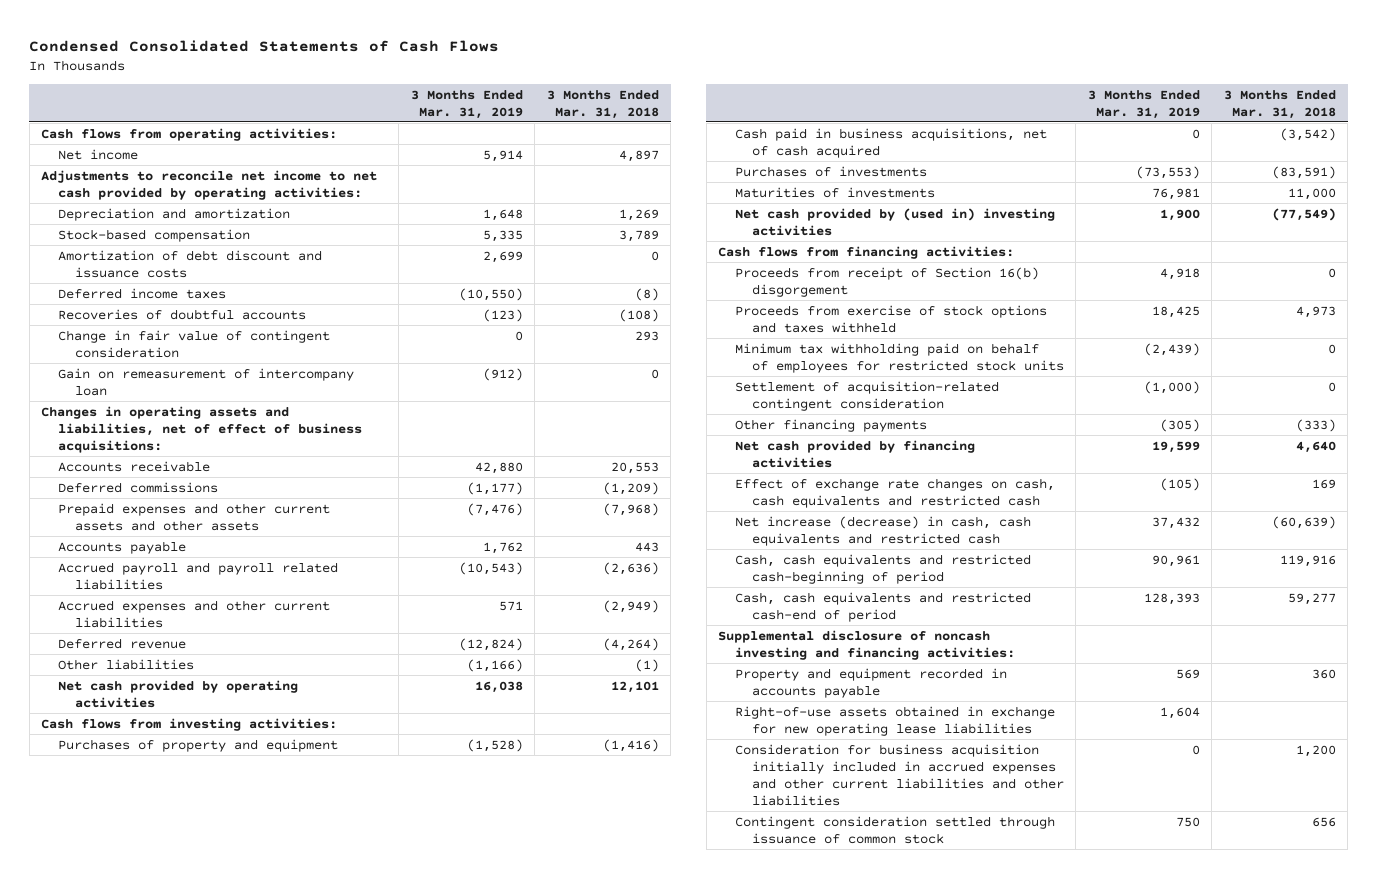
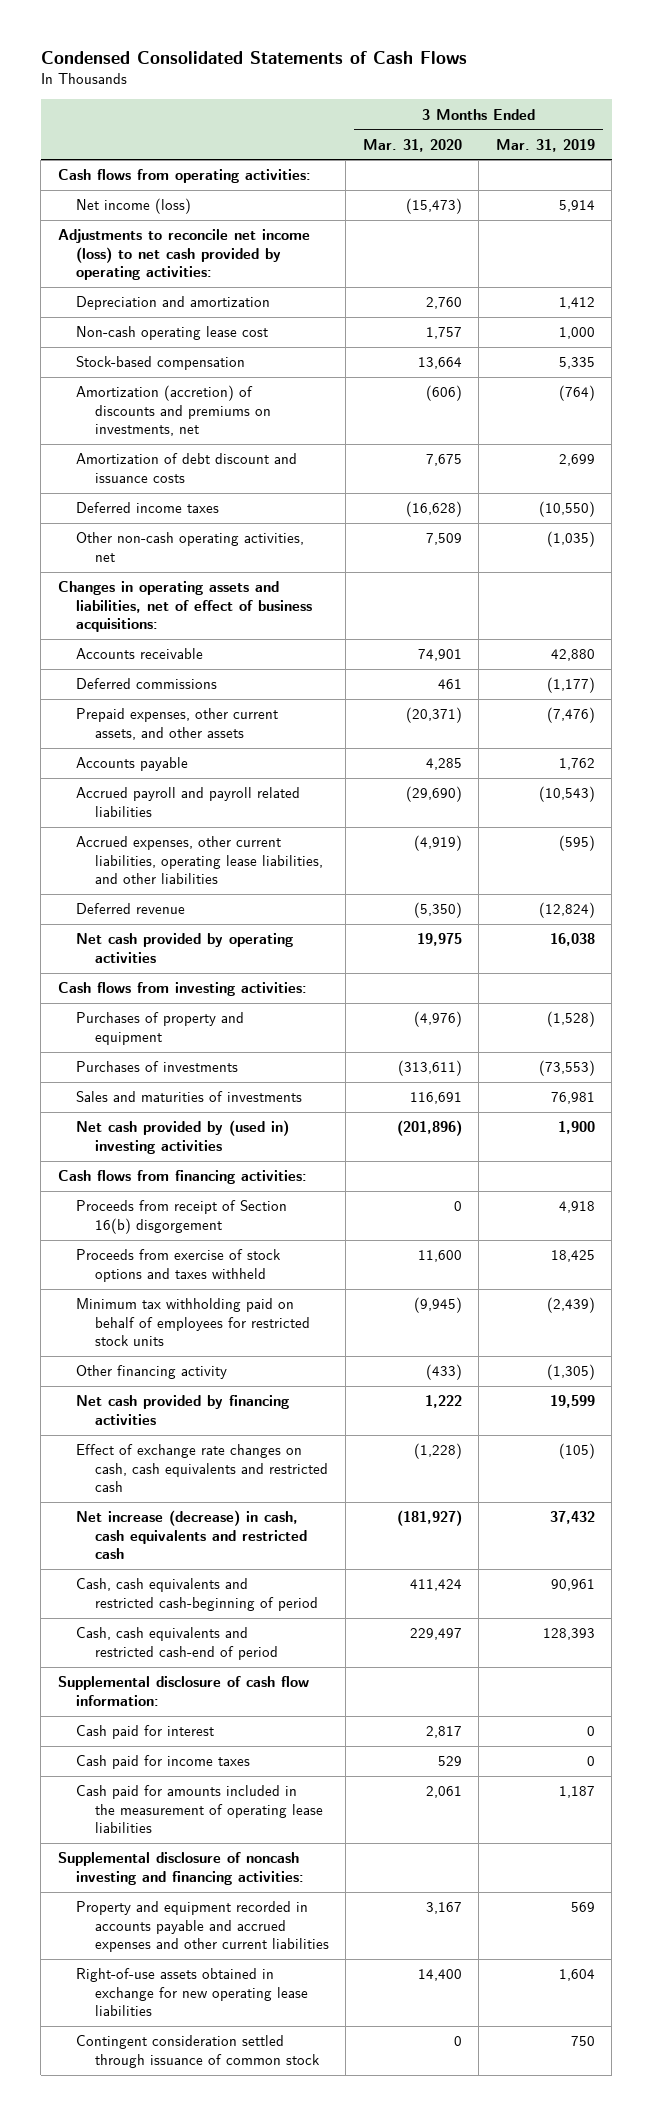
[546,89,659,119] 3 Months Ended Mar. 31, 2018 -> none
none -> [362,138,462,152] Mar. 31, 2020
[57,148,138,160] Net income -> [76,198,192,215] Net income (loss)
[41,169,378,200] Adjustments to reconcile net income to net cash provided by operating activities: -> [57,229,310,281] Adjustments to reconcile net income (loss) to net cash provided by operating activities:
[482,208,523,221] 1,648 -> [558,297,595,310] 1,412
none -> [76,326,269,341] Non-cash operating lease cost
none -> [76,385,271,437] Amortization (accretion) of discounts and premiums on investments, net
[57,308,306,320] Recoveries of doubtful accounts -> none
[57,329,330,358] Change in fair value of contingent consideration -> none
[57,367,354,396] Gain on remeasurement of intercompany loan -> none
none -> [76,532,305,562] Other non-cash operating activities, net
[57,502,330,531] Prepaid expenses and other current assets and other assets -> [76,708,279,740] Prepaid expenses, other current assets, and other assets
[57,599,330,628] Accrued expenses and other current liabilities -> [76,836,323,885] Accrued expenses, other current liabilities, operating lease liabilities, and other liabilities
[498,600,523,611] 571 -> [558,835,595,852] (595)
[57,658,194,670] Other liabilities -> none
[734,127,1047,158] Cash paid in business acquisitions, net of cash acquired -> none
[734,186,935,198] Maturities of investments -> [76,1091,303,1103] Sales and maturities of investments
[734,380,999,411] Settlement of acquisition-related contingent consideration -> none
[734,418,927,432] Other financing payments -> [76,1365,228,1380] Other financing activity
[1159,418,1200,432] (305) -> [546,1364,595,1381] (1,305)
none -> [57,1676,309,1706] Supplemental disclosure of cash flow information:
none -> [76,1725,215,1740] Cash paid for interest
none -> [76,1755,251,1770] Cash paid for income taxes
none -> [76,1785,323,1834] Cash paid for amounts included in the measurement of operating lease liabilities
[734,667,1007,698] Property and equipment recorded in accounts payable -> [76,1901,329,1953] Property and equipment recorded in accounts payable and accrued expenses and other current liabilities
[734,743,1064,806] Consideration for business acquisition initially included in accrued expenses and other current liabilities and other liabilities -> none

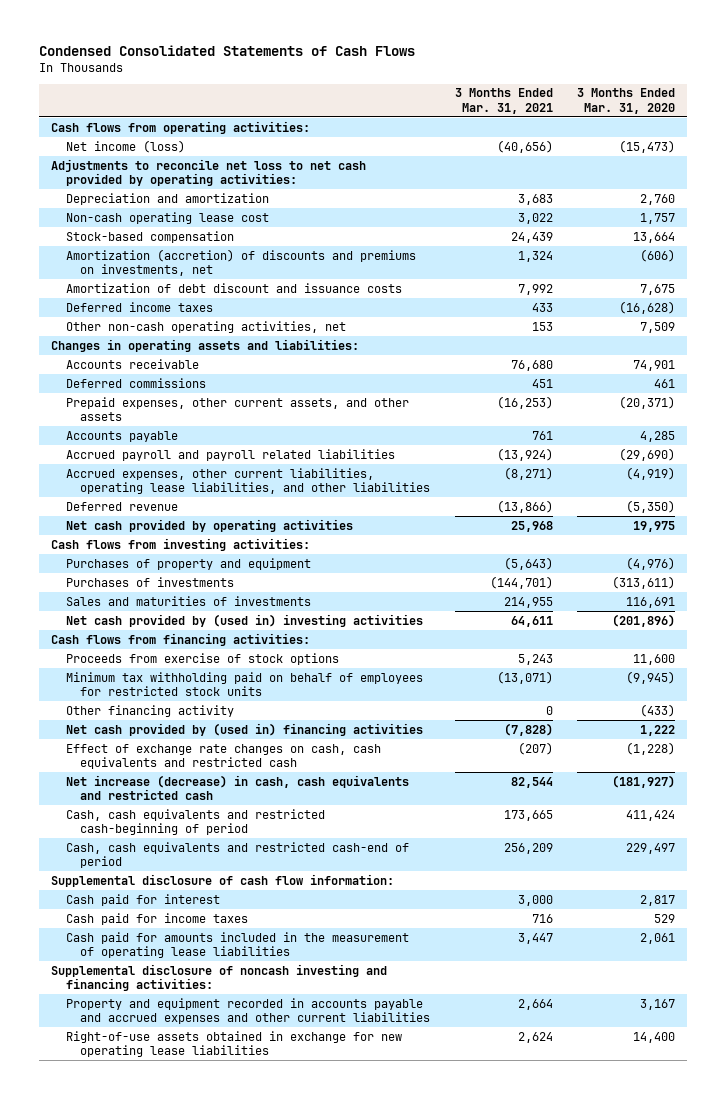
[495,138,595,152] Mar. 31, 2019 -> none
none -> [454,88,553,114] 3 Months Ended Mar. 31, 2021
[57,229,310,281] Adjustments to reconcile net income (loss) to net cash provided by operating activities: -> [50,158,366,186] Adjustments to reconcile net loss to net cash provided by operating activities:
[57,581,313,633] Changes in operating assets and liabilities, net of effect of business acquisitions: -> [50,338,359,352] Changes in operating assets and liabilities:
[76,1200,288,1234] Proceeds from receipt of Section 16(b) disgorgement -> none
[76,1249,282,1282] Proceeds from exercise of stock options and taxes withheld -> [65,652,339,665] Proceeds from exercise of stock options
[76,1395,290,1425] Net cash provided by financing activities -> [65,722,423,736] Net cash provided by (used in) financing activities
[76,2035,320,2068] Contingent consideration settled through issuance of common stock -> none

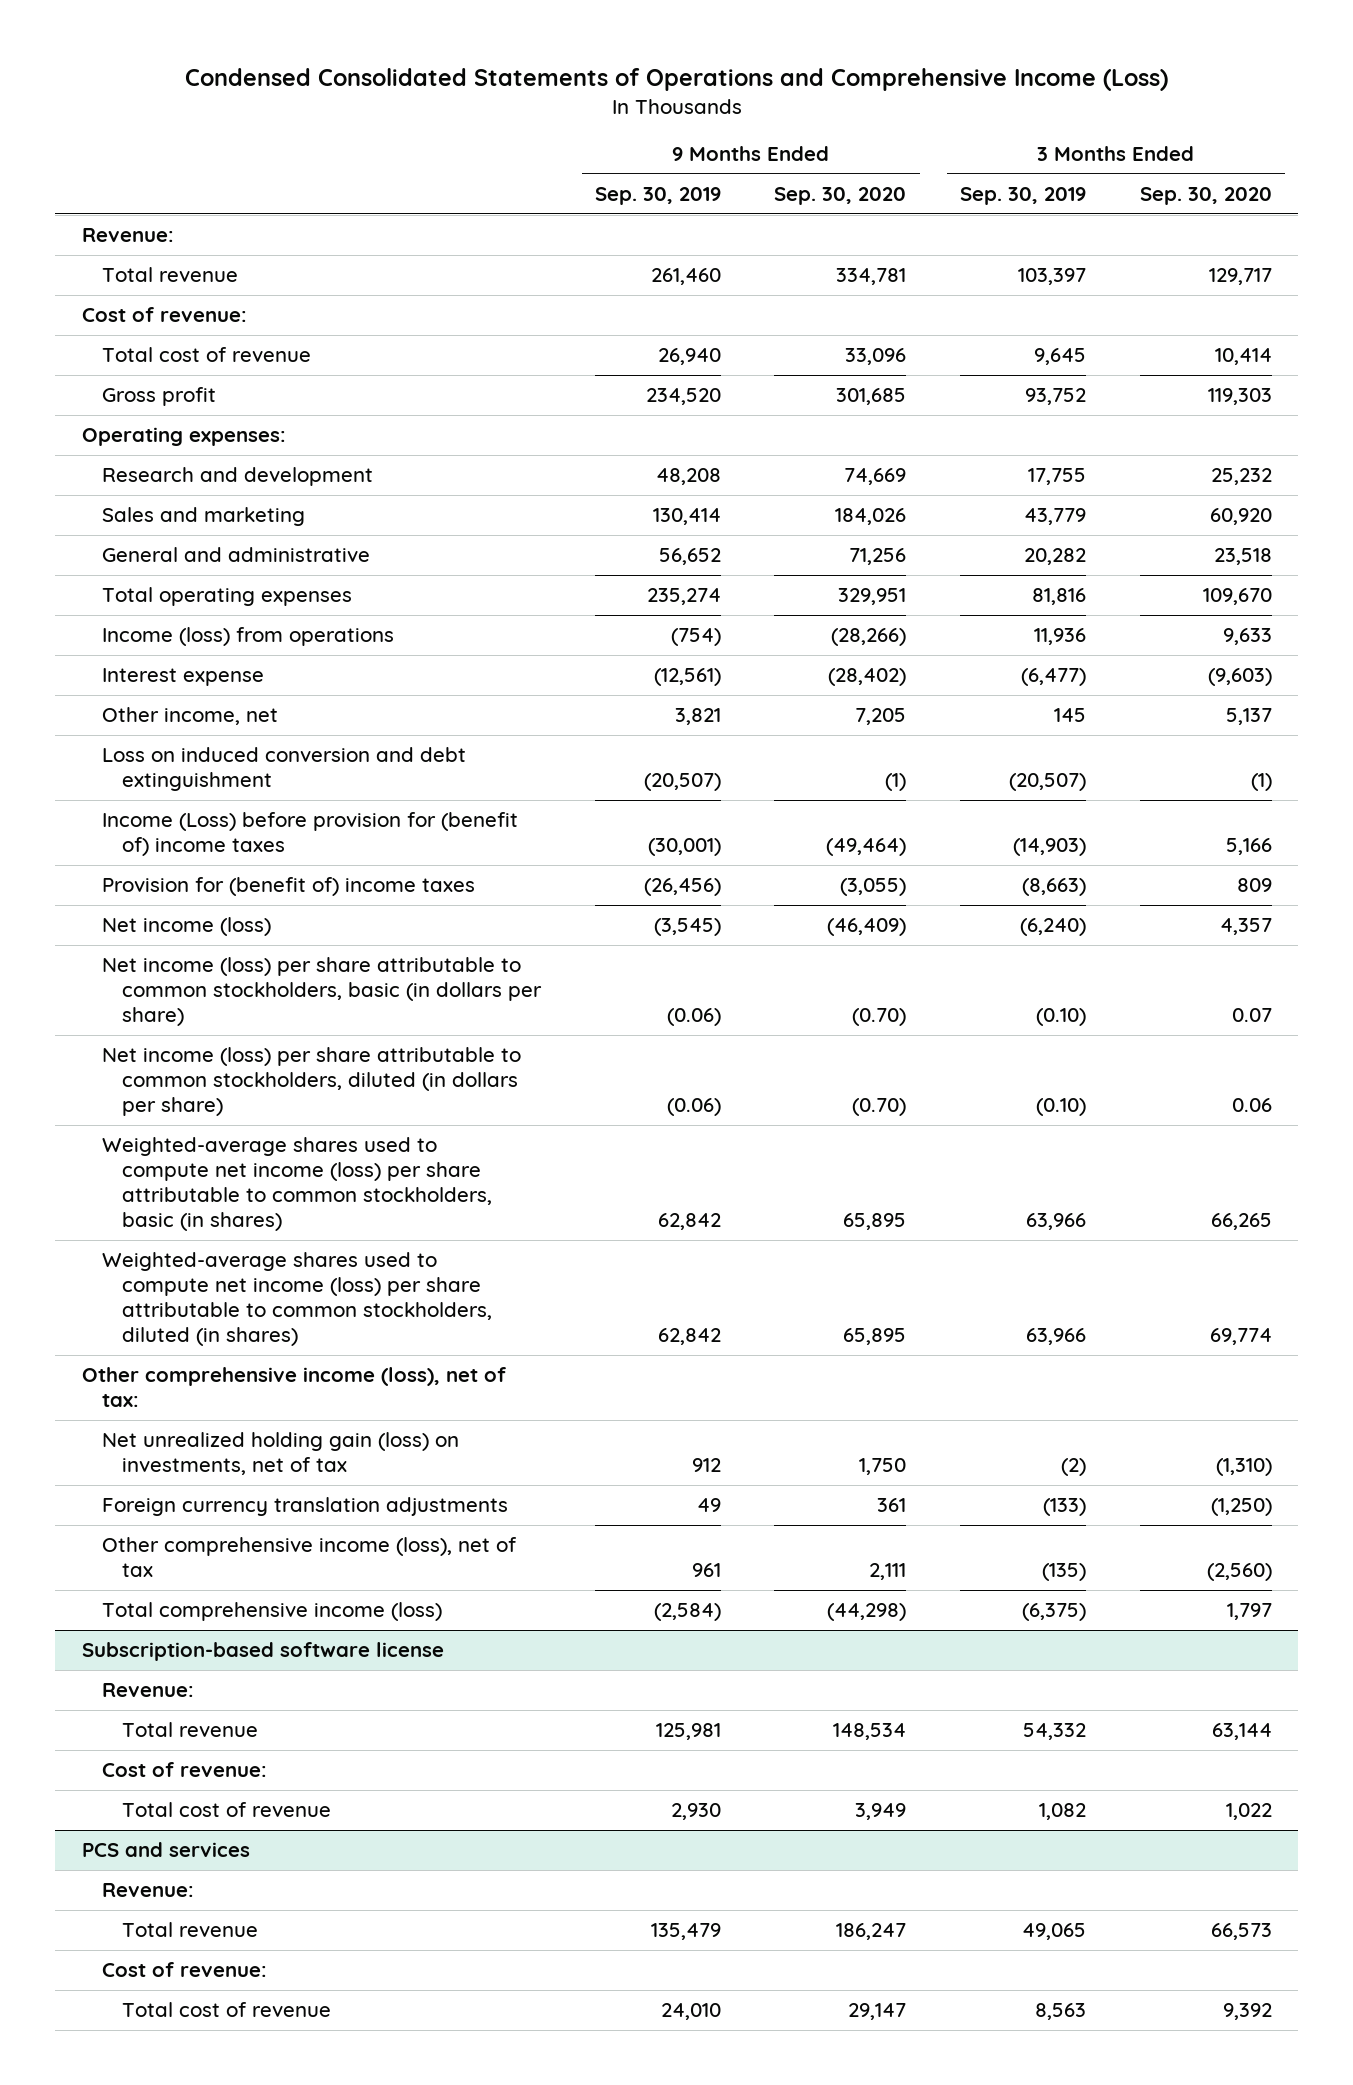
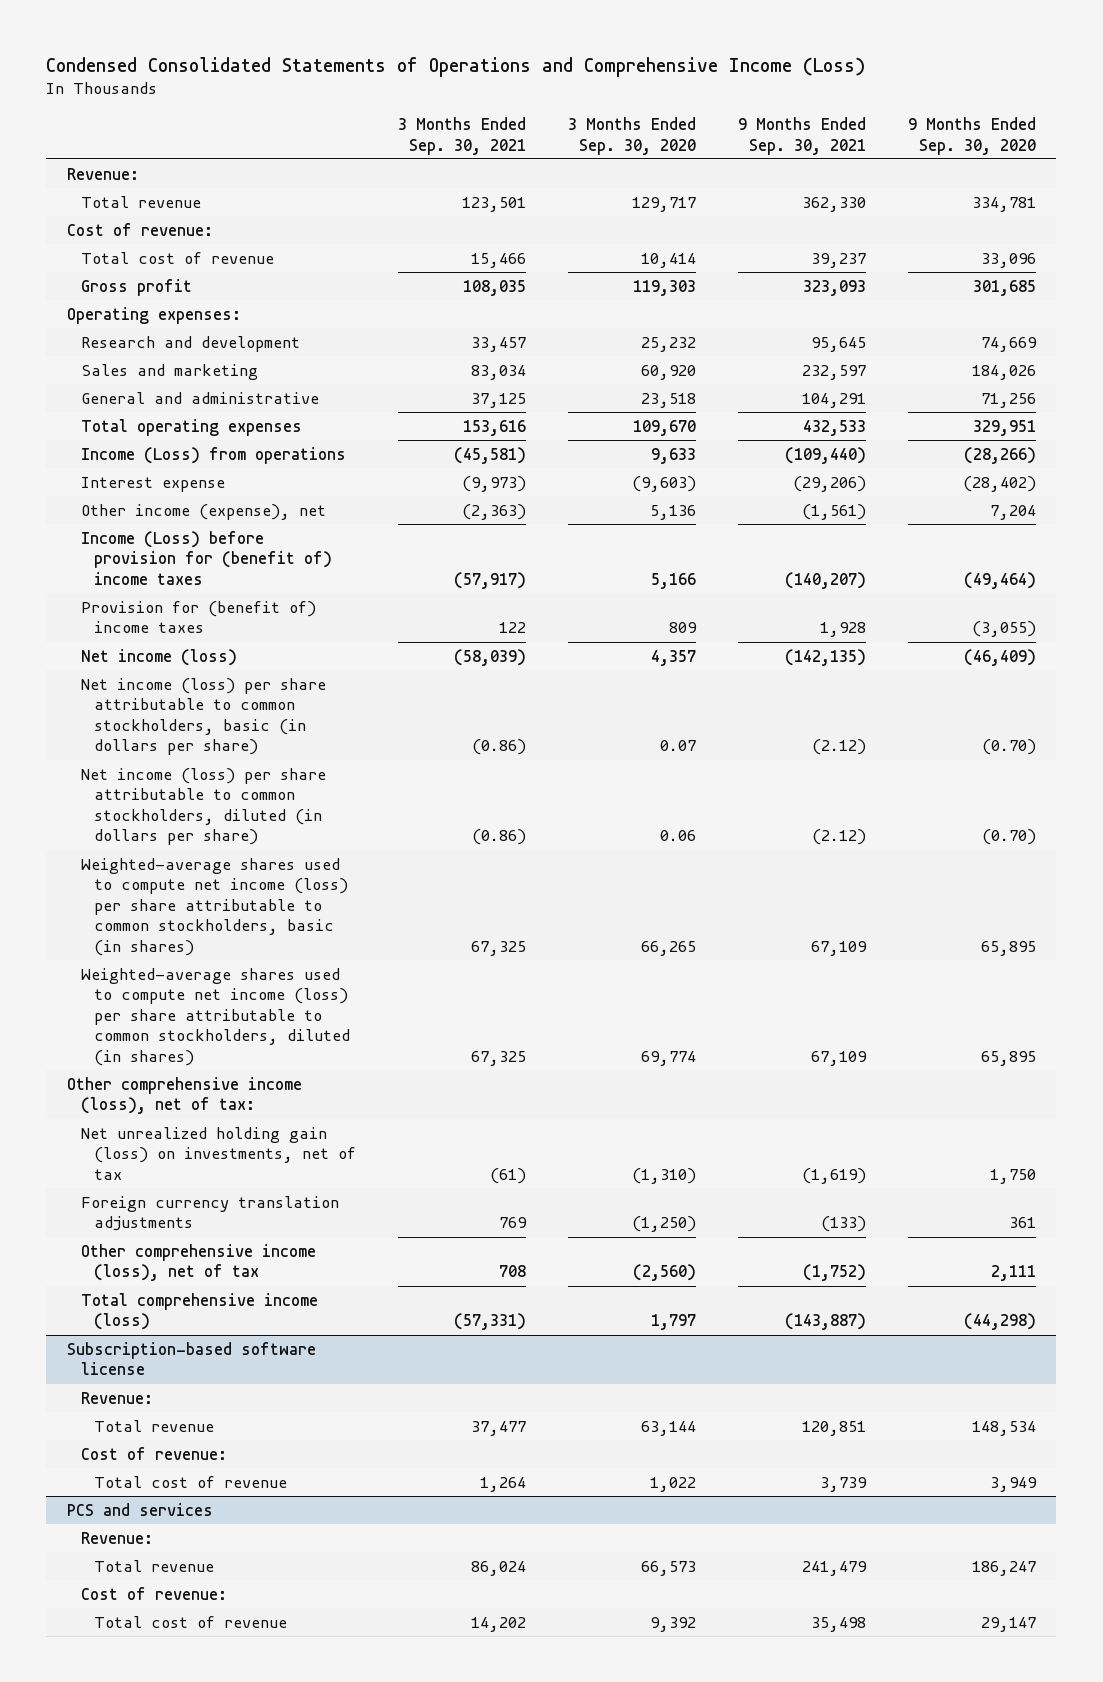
[594,187,721,206] Sep. 30, 2019 -> none
[959,187,1086,206] Sep. 30, 2019 -> none
none -> [397,117,526,155] 3 Months Ended Sep. 30, 2021
none -> [737,117,866,155] 9 Months Ended Sep. 30, 2021
[102,627,395,647] Income (loss) from operations -> [80,446,346,464] Income (Loss) from operations
[102,747,467,792] Loss on induced conversion and debt extinguishment -> none
[102,707,279,726] Other income, net -> [80,503,326,520] Other income (expense), net
[855,708,907,726] 7,205 -> [989,504,1036,520] 7,204
[1225,708,1272,726] 5,137 -> [649,504,696,520] 5,136

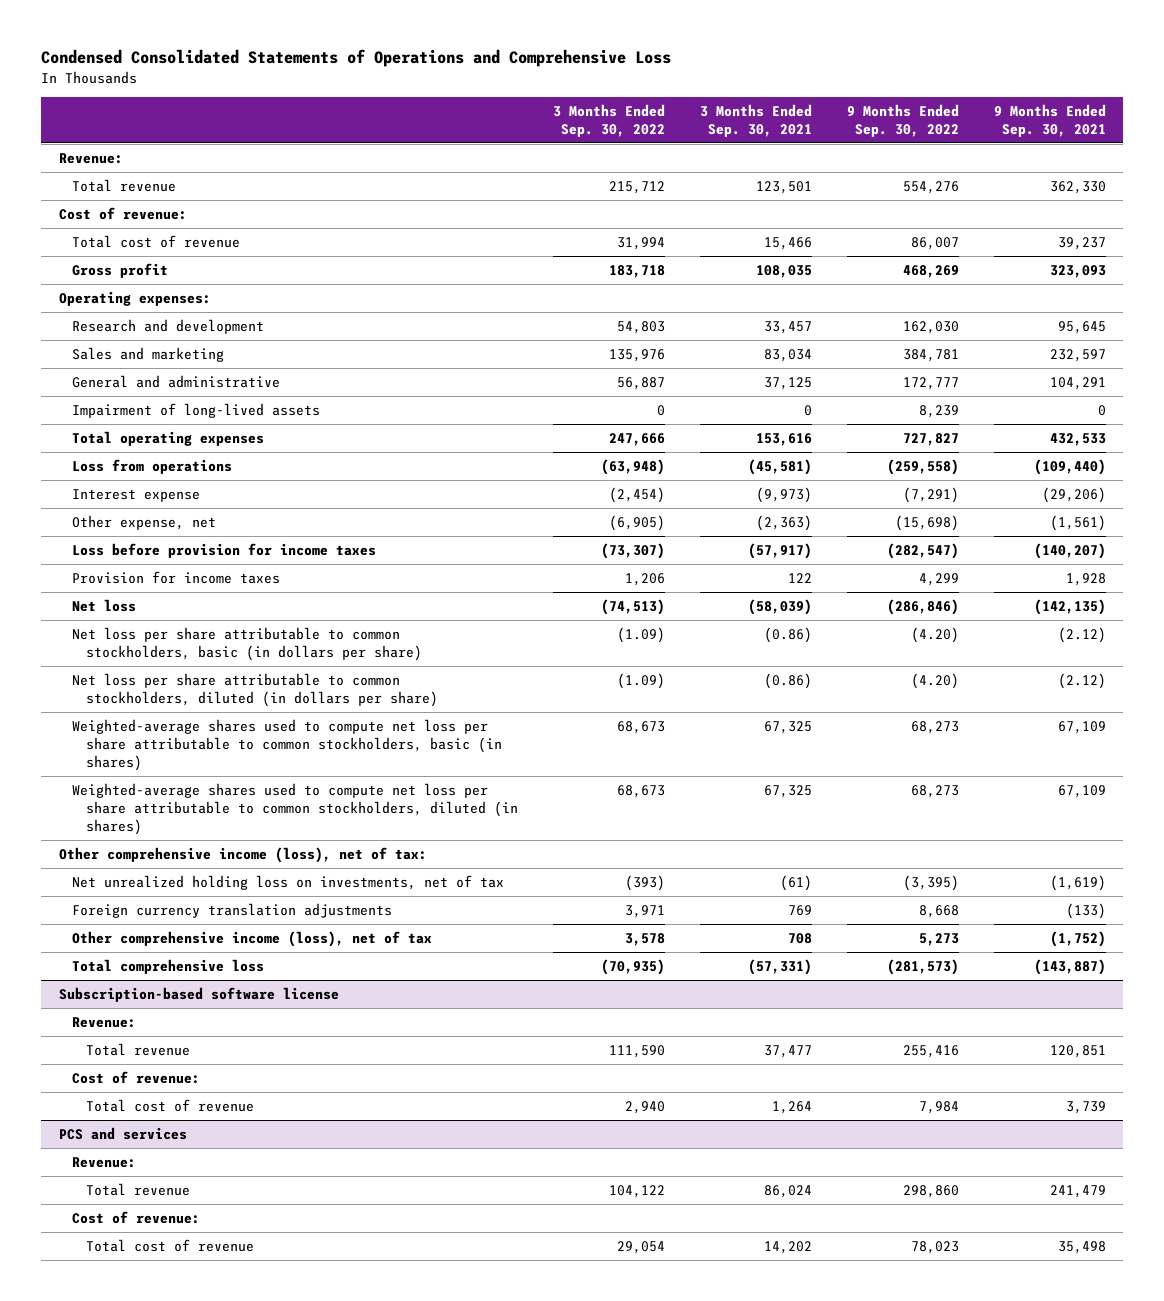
[46,56,866,77] Condensed Consolidated Statements of Operations and Comprehensive Income (Loss) -> [41,49,672,68] Condensed Consolidated Statements of Operations and Comprehensive Loss
[567,117,696,155] 3 Months Ended Sep. 30, 2020 -> none
[907,117,1036,155] 9 Months Ended Sep. 30, 2020 -> none
none -> [552,103,665,137] 3 Months Ended Sep. 30, 2022
none -> [846,103,959,137] 9 Months Ended Sep. 30, 2022
none -> [72,403,321,419] Impairment of long-lived assets
[80,446,346,464] Income (Loss) from operations -> [72,459,233,475] Loss from operations
[80,503,326,520] Other income (expense), net -> [72,515,217,531] Other expense, net
[80,530,332,585] Income (Loss) before provision for (benefit of) income taxes -> [72,543,377,559] Loss before provision for income taxes
[80,600,316,634] Provision for (benefit of) income taxes -> [72,571,281,585] Provision for income taxes
[80,648,237,666] Net income (loss) -> [72,599,137,613] Net loss
[80,677,326,756] Net income (loss) per share attributable to common stockholders, basic (in dollars per share) -> [72,627,422,661] Net loss per share attributable to common stockholders, basic (in dollars per share)
[80,767,326,846] Net income (loss) per share attributable to common stockholders, diluted (in dollars per share) -> [72,673,438,707] Net loss per share attributable to common stockholders, diluted (in dollars per share)
[80,857,348,956] Weighted-average shares used to compute net income (loss) per share attributable to common stockholders, basic (in shares) -> [72,719,502,771] Weighted-average shares used to compute net loss per share attributable to common stockholders, basic (in shares)
[80,967,350,1066] Weighted-average shares used to compute net income (loss) per share attributable to common stockholders, diluted (in shares) -> [72,783,518,835] Weighted-average shares used to compute net loss per share attributable to common stockholders, diluted (in shares)
[80,1126,356,1180] Net unrealized holding gain (loss) on investments, net of tax -> [72,875,505,891] Net unrealized holding loss on investments, net of tax
[80,1292,318,1331] Total comprehensive income (loss) -> [72,959,265,975] Total comprehensive loss

